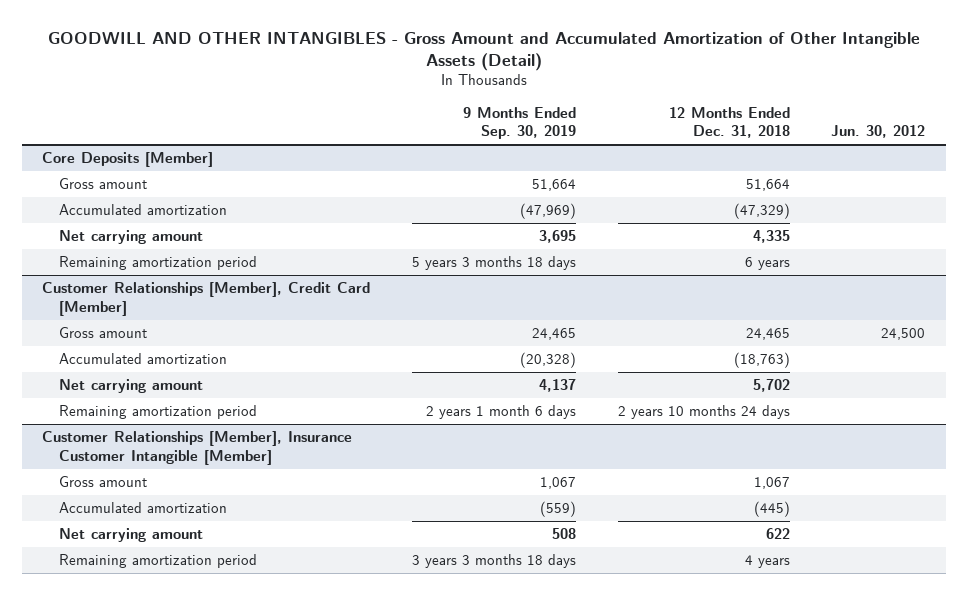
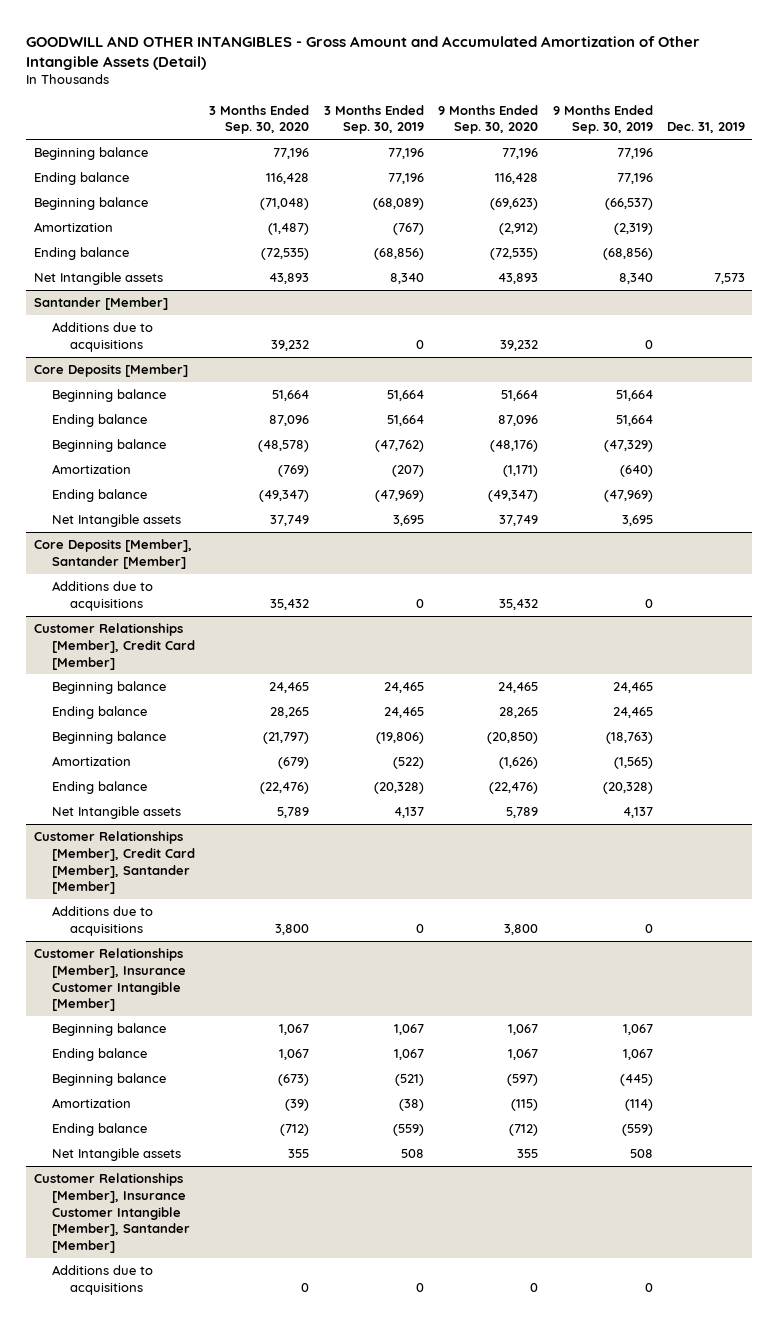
[668,106,790,139] 12 Months Ended Dec. 31, 2018 -> none
[831,125,926,139] Jun. 30, 2012 -> none
none -> [209,104,310,135] 3 Months Ended Sep. 30, 2020
none -> [323,104,424,135] 3 Months Ended Sep. 30, 2019
none -> [438,104,539,135] 9 Months Ended Sep. 30, 2020
none -> [667,122,746,134] Dec. 31, 2019
none -> [33,147,148,161] Beginning balance
none -> [33,172,129,186] Ending balance
none -> [33,197,148,211] Beginning balance
none -> [33,222,113,233] Amortization
none -> [33,247,129,261] Ending balance
none -> [33,272,163,286] Net Intangible assets
none -> [33,297,168,311] Santander [Member]
none -> [51,322,153,352] Additions due to acquisitions
[58,256,257,271] Remaining amortization period -> none
[58,178,147,190] Gross amount -> [51,389,166,403] Beginning balance
none -> [51,414,147,428] Ending balance
none -> [51,439,166,453] Beginning balance
none -> [51,464,131,475] Amortization
[58,204,227,216] Accumulated amortization -> [51,489,147,503] Ending balance
[58,230,203,245] Net carrying amount -> [51,514,181,528] Net Intangible assets
none -> [33,539,192,569] Core Deposits [Member], Santander [Member]
none -> [51,581,153,611] Additions due to acquisitions
[58,405,257,420] Remaining amortization period -> none
[58,327,147,339] Gross amount -> [51,681,166,695] Beginning balance
none -> [51,706,147,720] Ending balance
none -> [51,731,166,745] Beginning balance
none -> [51,756,131,767] Amortization
[58,353,227,365] Accumulated amortization -> [51,781,147,795] Ending balance
[58,379,203,394] Net carrying amount -> [51,806,181,820] Net Intangible assets
none -> [33,831,195,895] Customer Relationships [Member], Credit Card [Member], Santander [Member]
none -> [51,906,153,936] Additions due to acquisitions
[58,554,257,569] Remaining amortization period -> none
[58,476,147,488] Gross amount -> [51,1023,166,1037] Beginning balance
none -> [51,1048,147,1062] Ending balance
none -> [51,1073,166,1087] Beginning balance
none -> [51,1098,131,1109] Amortization
[58,502,227,514] Accumulated amortization -> [51,1123,147,1137] Ending balance
[58,528,203,543] Net carrying amount -> [51,1148,181,1162] Net Intangible assets
none -> [33,1173,190,1254] Customer Relationships [Member], Insurance Customer Intangible [Member], Santander [Member]
none -> [51,1265,153,1295] Additions due to acquisitions

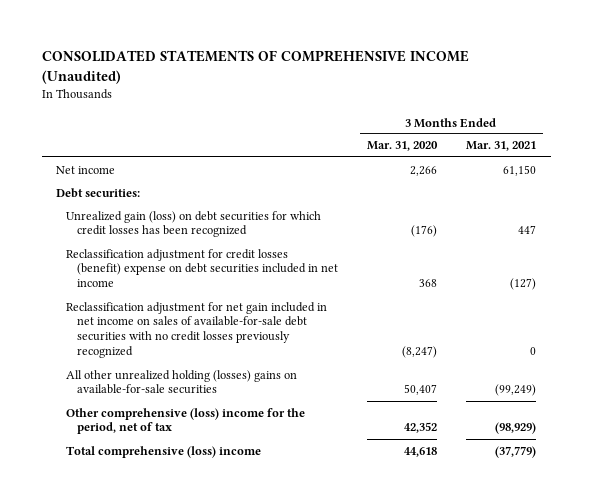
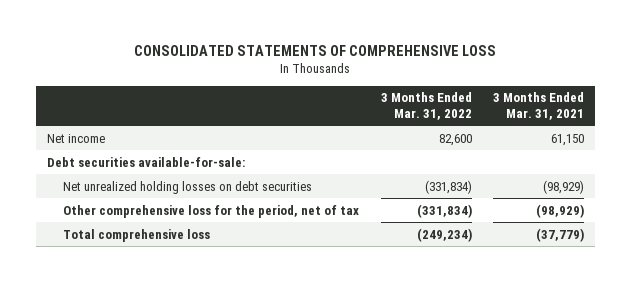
[41,50,469,85] CONSOLIDATED STATEMENTS OF COMPREHENSIVE INCOME (Unaudited) -> [134,44,497,56] CONSOLIDATED STATEMENTS OF COMPREHENSIVE LOSS
[366,141,438,152] Mar. 31, 2020 -> none
none -> [380,92,472,120] 3 Months Ended Mar. 31, 2022
[66,210,322,238] Unrealized gain (loss) on debt securities for which credit losses has been recognized -> none
[66,248,338,288] Reclassification adjustment for credit losses (benefit) expense on debt securities included in net income -> none
[66,301,328,359] Reclassification adjustment for net gain included in net income on sales of available-for-sale debt securities with no credit losses previously recognized -> none
[56,187,141,198] Debt securities: -> [46,156,245,167] Debt securities available-for-sale:
[66,369,298,395] All other unrealized holding (losses) gains on available-for-sale securities -> [63,180,313,194] Net unrealized holding losses on debt securities
[495,384,537,397] (99,249) -> [543,179,585,194] (98,929)
[66,407,306,435] Other comprehensive (loss) income for the period, net of tax -> [63,204,360,218] Other comprehensive loss for the period, net of tax
[66,445,262,458] Total comprehensive (loss) income -> [63,228,211,242] Total comprehensive loss

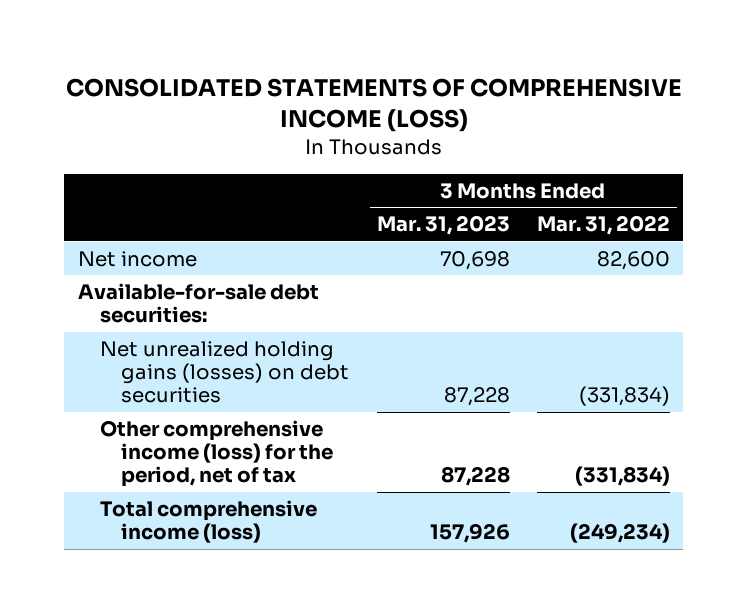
[134,44,497,56] CONSOLIDATED STATEMENTS OF COMPREHENSIVE LOSS -> [65,77,682,132] CONSOLIDATED STATEMENTS OF COMPREHENSIVE INCOME (LOSS)
[493,92,585,120] 3 Months Ended Mar. 31, 2021 -> none
none -> [376,215,510,236] Mar. 31, 2023
[46,156,245,167] Debt securities available-for-sale: -> [78,282,320,324] Available-for-sale debt securities:
[63,180,313,194] Net unrealized holding losses on debt securities -> [99,340,350,404] Net unrealized holding gains (losses) on debt securities
[63,204,360,218] Other comprehensive loss for the period, net of tax -> [99,419,334,488] Other comprehensive income (loss) for the period, net of tax
[63,228,211,242] Total comprehensive loss -> [99,499,317,544] Total comprehensive income (loss)

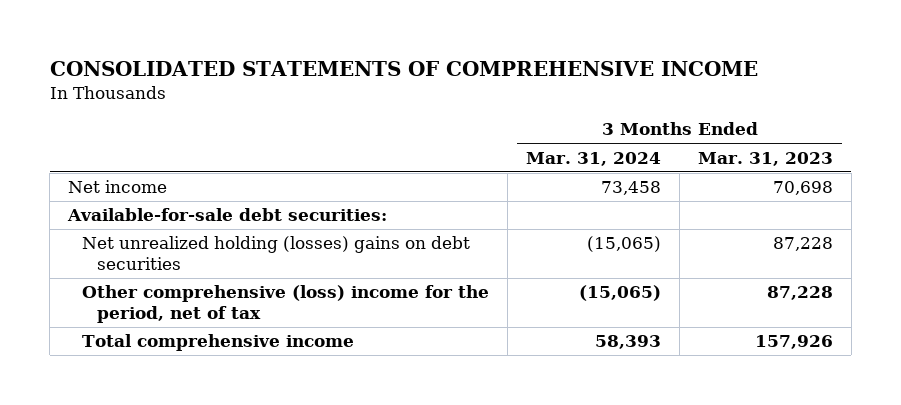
[65,77,682,132] CONSOLIDATED STATEMENTS OF COMPREHENSIVE INCOME (LOSS) -> [49,60,758,76] CONSOLIDATED STATEMENTS OF COMPREHENSIVE INCOME
[536,215,670,236] Mar. 31, 2022 -> none
none -> [526,151,662,166] Mar. 31, 2024
[99,340,350,404] Net unrealized holding gains (losses) on debt securities -> [82,236,471,271] Net unrealized holding (losses) gains on debt securities
[99,419,334,488] Other comprehensive income (loss) for the period, net of tax -> [82,285,490,324] Other comprehensive (loss) income for the period, net of tax
[99,499,317,544] Total comprehensive income (loss) -> [82,334,355,352] Total comprehensive income

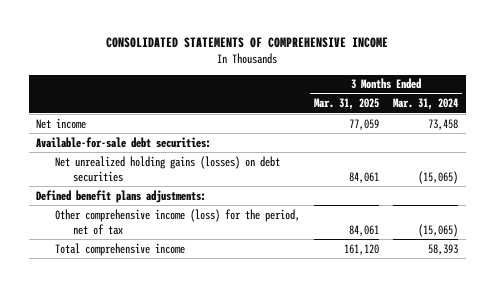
[697,151,833,166] Mar. 31, 2023 -> none
none -> [313,98,379,111] Mar. 31, 2025
[82,236,471,271] Net unrealized holding (losses) gains on debt securities -> [54,155,280,182] Net unrealized holding gains (losses) on debt securities
none -> [36,189,207,203] Defined benefit plans adjustments:
[82,285,490,324] Other comprehensive (loss) income for the period, net of tax -> [54,208,300,235] Other comprehensive income (loss) for the period, net of tax

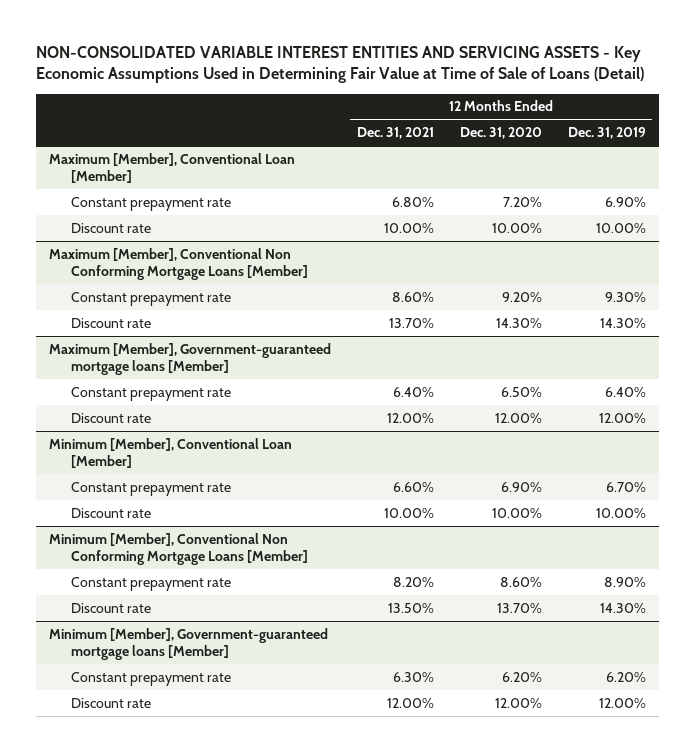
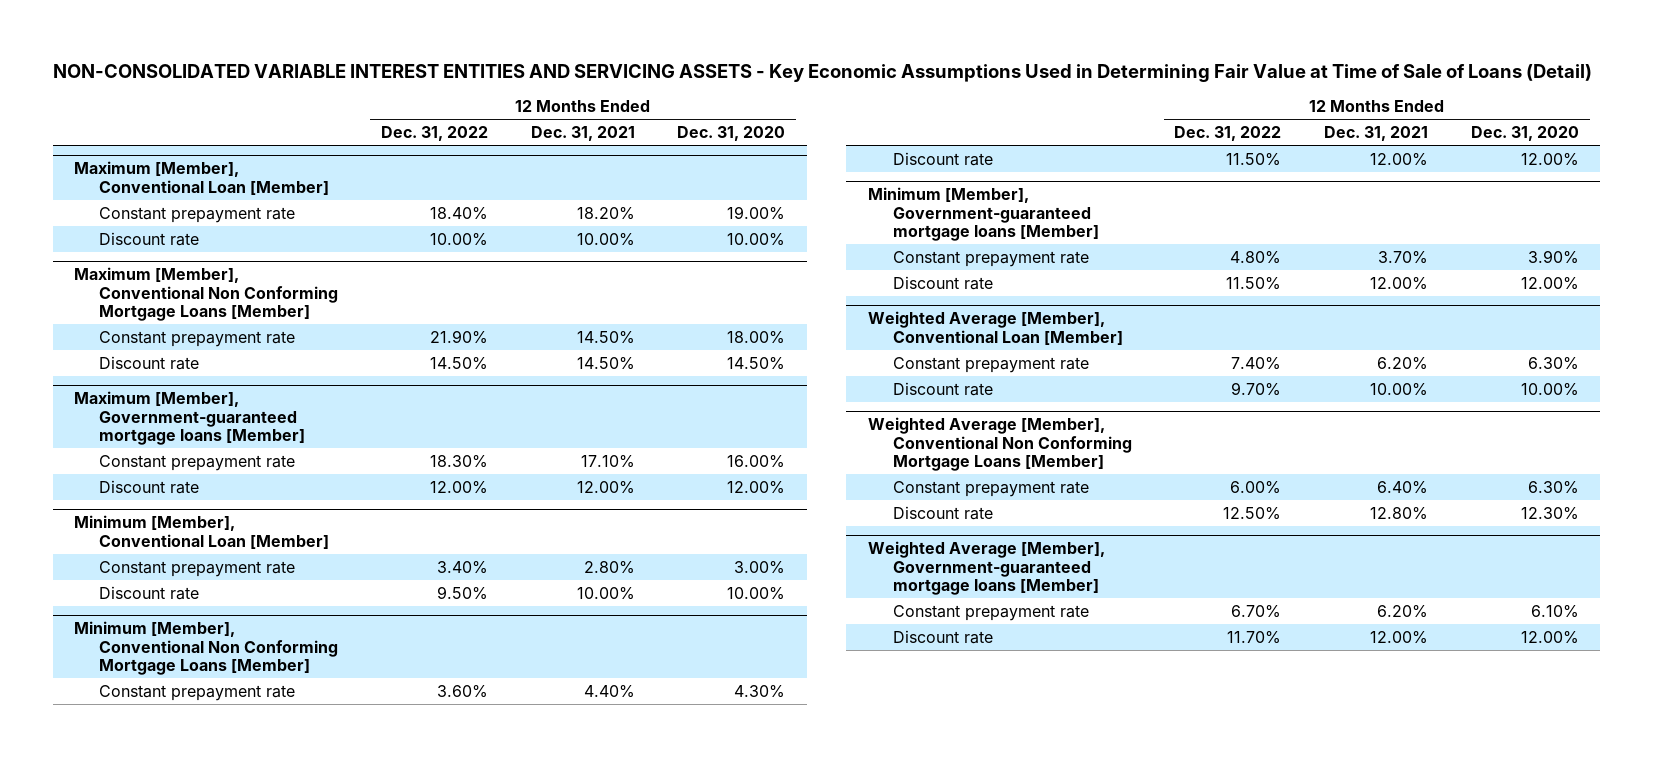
[567,127,646,140] Dec. 31, 2019 -> none
none -> [380,126,488,142] Dec. 31, 2022
[391,196,434,207] 6.80% -> [576,206,635,220] 18.20%
[502,196,542,207] 7.20% -> [727,205,786,220] 19.00%
[391,291,434,302] 8.60% -> [576,330,635,344] 14.50%
[501,291,542,302] 9.20% -> [727,330,786,344] 18.00%
[388,317,434,328] 13.70% -> [576,356,635,370] 14.50%
[495,317,542,328] 14.30% -> [727,356,786,370] 14.50%
[392,386,434,397] 6.40% -> [580,454,635,468] 17.10%
[500,386,542,397] 6.50% -> [727,454,786,468] 16.00%
[392,481,434,492] 6.60% -> [583,560,635,574] 2.80%
[500,481,542,492] 6.90% -> [734,560,786,574] 3.00%
[392,576,434,587] 8.20% -> [583,684,635,698] 4.40%
[499,576,542,587] 8.60% -> [734,684,786,698] 4.30%
[387,602,434,613] 13.50% -> [1370,152,1429,166] 12.00%
[496,602,542,613] 13.70% -> [1520,152,1579,166] 12.00%
[392,671,434,682] 6.30% -> [1378,250,1429,264] 3.70%
[501,671,542,682] 6.20% -> [1527,249,1579,264] 3.90%
none -> [867,311,1123,345] Weighted Average [Member], Conventional Loan [Member]
none -> [892,356,1089,373] Constant prepayment rate
none -> [892,381,993,396] Discount rate
none -> [867,417,1132,472] Weighted Average [Member], Conventional Non Conforming Mortgage Loans [Member]
none -> [892,480,1089,497] Constant prepayment rate
none -> [892,505,993,520] Discount rate
none -> [867,541,1105,596] Weighted Average [Member], Government-guaranteed mortgage loans [Member]
none -> [892,604,1089,621] Constant prepayment rate
none -> [892,629,993,644] Discount rate

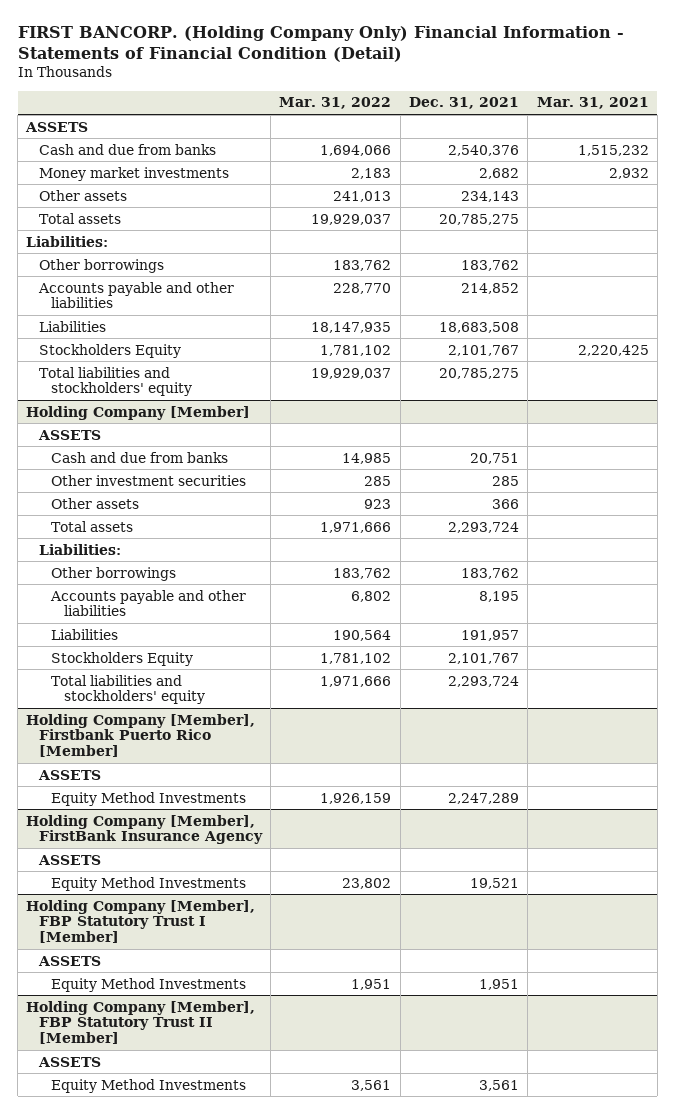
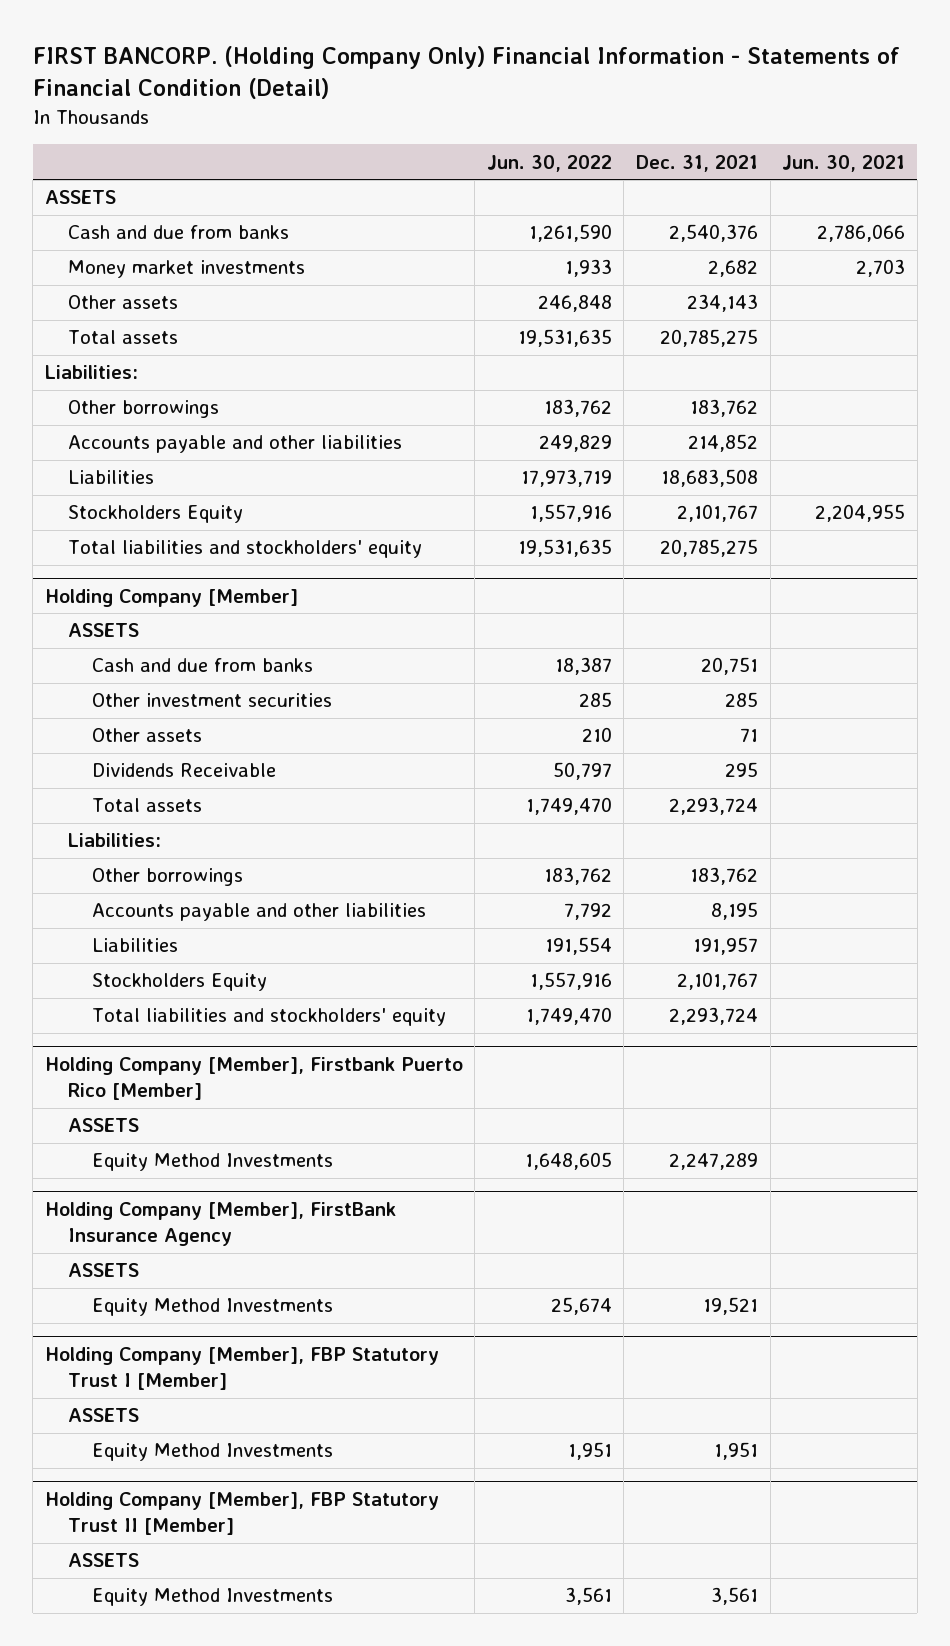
[279,97,392,110] Mar. 31, 2022 -> none
[536,97,649,110] Mar. 31, 2021 -> none
none -> [486,154,612,172] Jun. 30, 2022
none -> [782,154,906,172] Jun. 30, 2021
[492,498,520,509] 366 -> [740,728,759,743] 71
none -> [91,763,276,778] Dividends Receivable

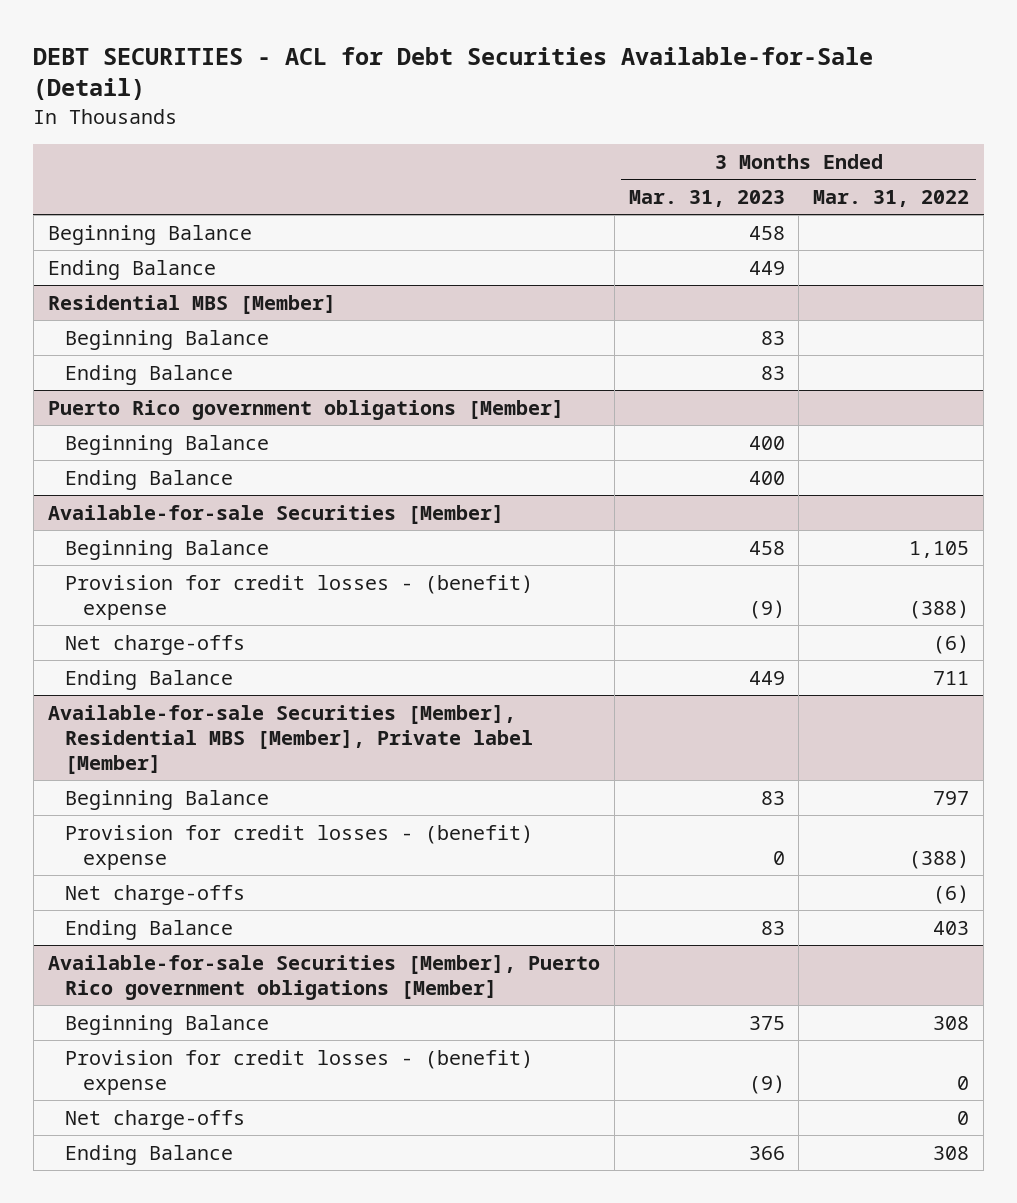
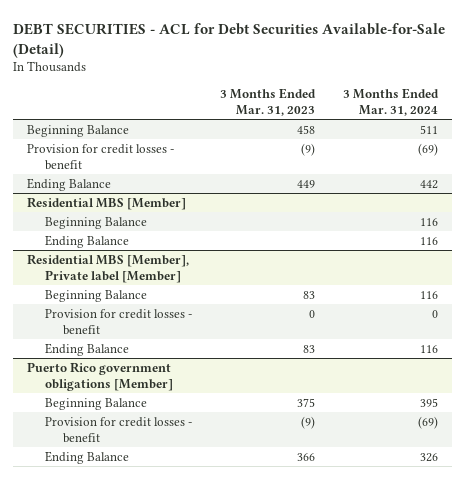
[813,189,970,207] Mar. 31, 2022 -> none
none -> [342,88,439,117] 3 Months Ended Mar. 31, 2024
none -> [27,143,175,170] Provision for credit losses - benefit
none -> [45,216,148,229] Beginning Balance
none -> [45,234,130,248] Ending Balance
none -> [27,253,190,283] Residential MBS [Member], Private label [Member]
none -> [45,308,193,335] Provision for credit losses - benefit
[65,434,270,455] Beginning Balance -> none
[65,469,234,490] Ending Balance -> none
[47,504,504,524] Available-for-sale Securities [Member] -> none
[65,539,270,560] Beginning Balance -> none
[65,574,534,620] Provision for credit losses - (benefit) expense -> none
[65,634,246,655] Net charge-offs -> none
[65,669,234,690] Ending Balance -> none
[47,704,534,774] Available-for-sale Securities [Member], Residential MBS [Member], Private label [Member] -> none
[65,789,270,810] Beginning Balance -> none
[65,824,534,870] Provision for credit losses - (benefit) expense -> none
[65,884,246,905] Net charge-offs -> none
[65,919,234,940] Ending Balance -> none
[47,954,600,1000] Available-for-sale Securities [Member], Puerto Rico government obligations [Member] -> none
[65,1109,246,1130] Net charge-offs -> none
[65,1049,534,1095] Provision for credit losses - (benefit) expense -> [45,416,193,443] Provision for credit losses - benefit

